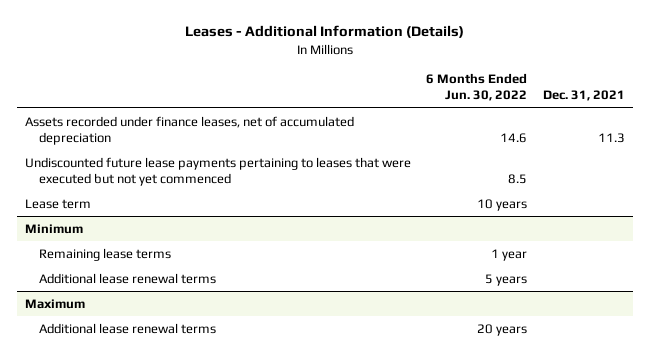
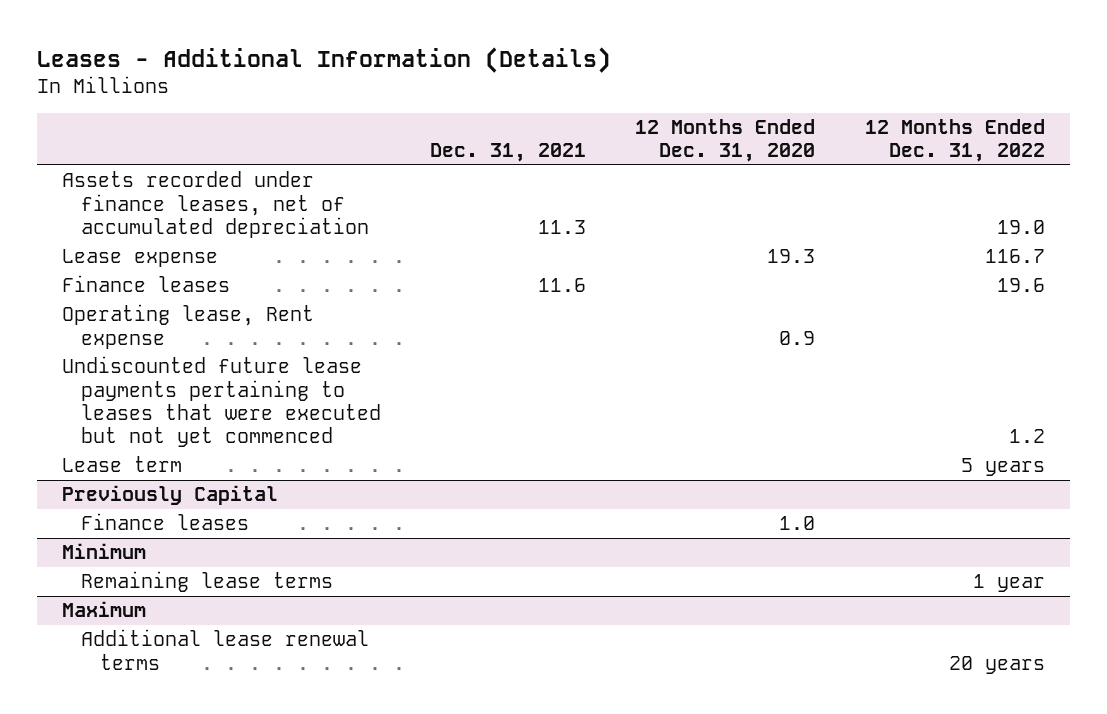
[426,73,528,102] 6 Months Ended Jun. 30, 2022 -> none
none -> [635,118,816,163] 12 Months Ended Dec. 31, 2020
none -> [864,118,1045,163] 12 Months Ended Dec. 31, 2022
none -> [61,249,218,268] Lease expense
none -> [61,275,230,293] Finance leases
none -> [61,304,314,349] Operating lease, Rent expense
none -> [61,485,278,506] Previously Capital
none -> [80,513,249,531] Finance leases
[39,272,217,284] Additional lease renewal terms -> none

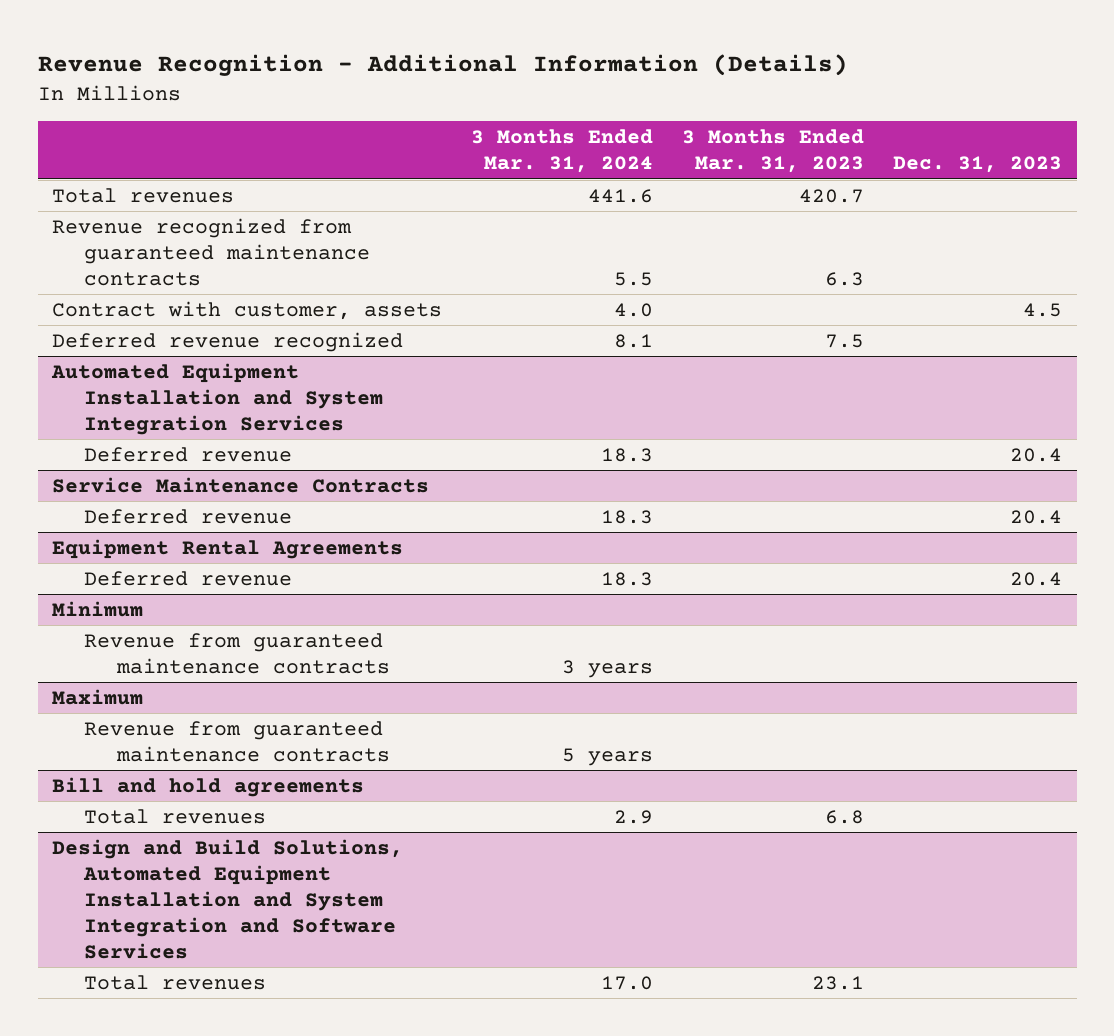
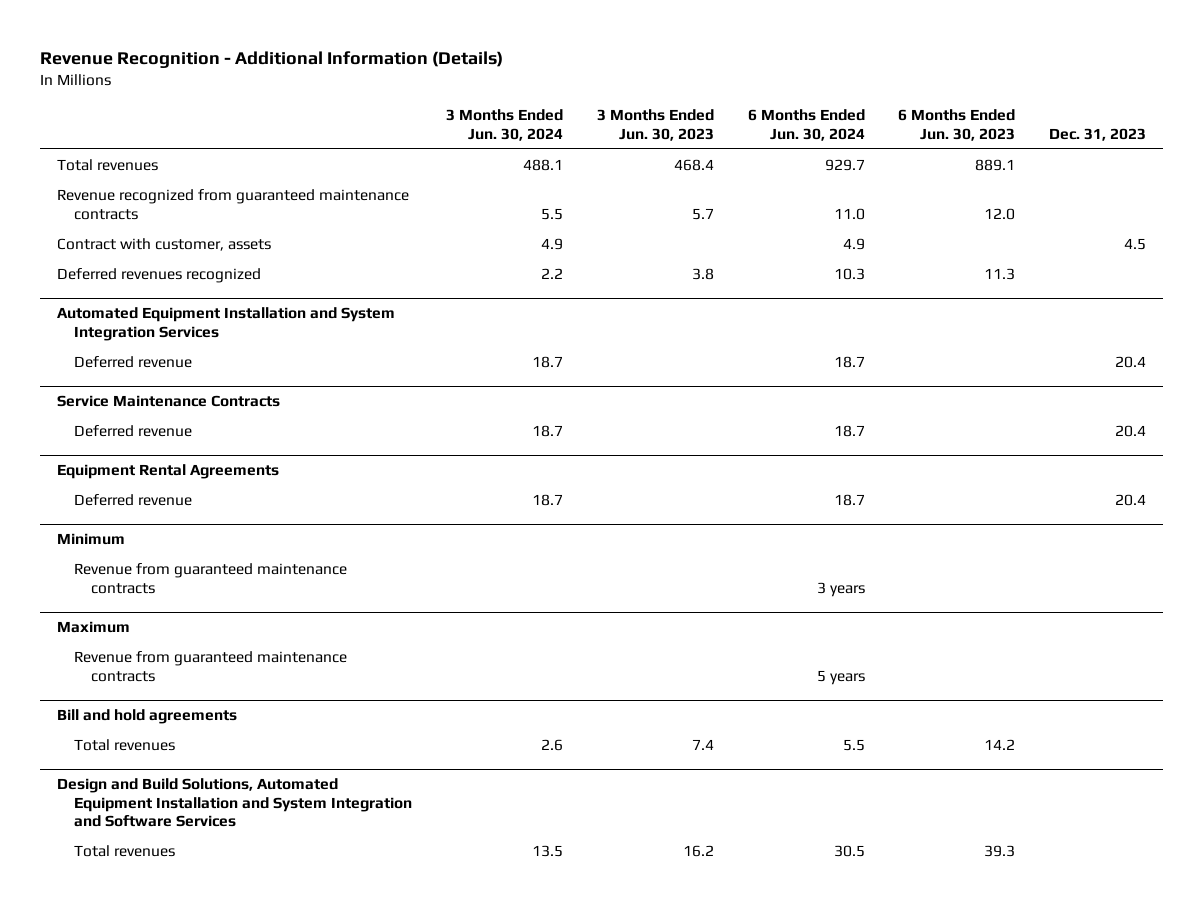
[471,129,654,174] 3 Months Ended Mar. 31, 2024 -> none
[682,129,865,174] 3 Months Ended Mar. 31, 2023 -> none
none -> [445,109,563,141] 3 Months Ended Jun. 30, 2024
none -> [596,109,714,141] 3 Months Ended Jun. 30, 2023
none -> [747,109,865,141] 6 Months Ended Jun. 30, 2024
none -> [898,109,1016,141] 6 Months Ended Jun. 30, 2023
[52,331,404,352] Deferred revenue recognized -> [56,268,261,284] Deferred revenues recognized

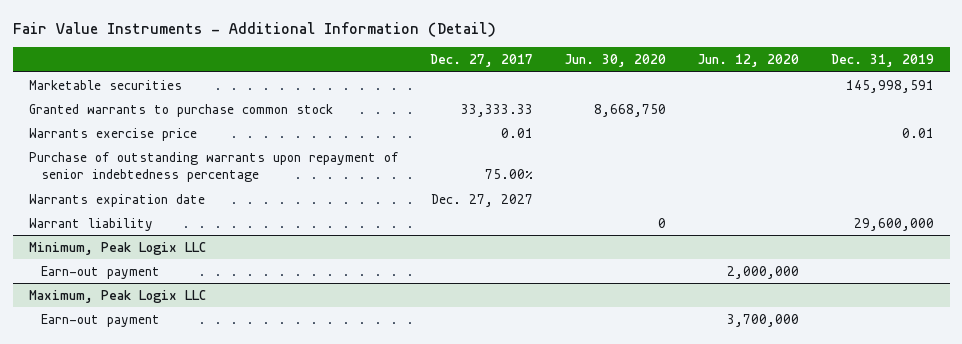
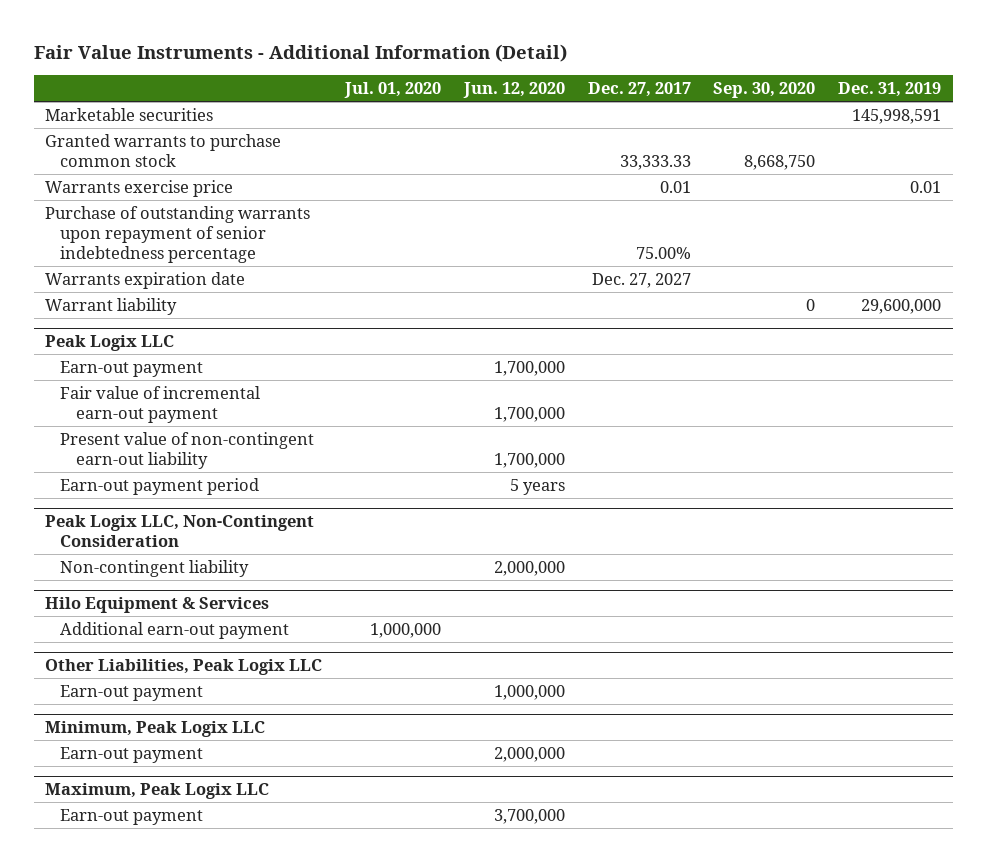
[564,54,666,68] Jun. 30, 2020 -> none
none -> [343,82,441,99] Jul. 01, 2020
none -> [713,82,816,99] Sep. 30, 2020
none -> [45,334,175,351] Peak Logix LLC
none -> [60,360,204,377] Earn-out payment
none -> [60,385,261,424] Fair value of incremental earn-out payment
none -> [60,431,315,470] Present value of non-contingent earn-out liability
none -> [60,477,260,495] Earn-out payment period
none -> [45,514,315,548] Peak Logix LLC, Non-Contingent Consideration
none -> [60,559,250,577] Non-contingent liability
none -> [45,596,270,613] Hilo Equipment & Services
none -> [60,621,290,639] Additional earn-out payment
none -> [45,658,323,675] Other Liabilities, Peak Logix LLC
none -> [60,684,204,701] Earn-out payment

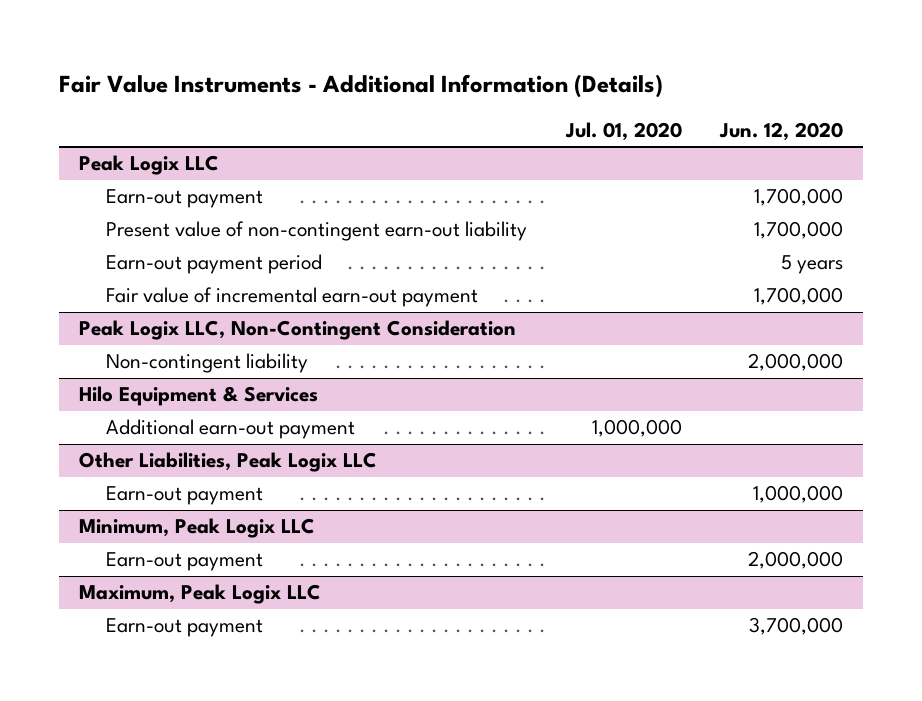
[33,43,567,62] Fair Value Instruments - Additional Information (Detail) -> [59,73,664,98] Fair Value Instruments - Additional Information (Details)
[587,82,691,98] Dec. 27, 2017 -> none
[713,82,816,99] Sep. 30, 2020 -> none
[838,82,942,98] Dec. 31, 2019 -> none
[45,107,214,121] Marketable securities -> none
[45,133,282,168] Granted warrants to purchase common stock -> none
[45,179,234,197] Warrants exercise price -> none
[45,205,311,264] Purchase of outstanding warrants upon repayment of senior indebtedness percentage -> none
[45,271,246,289] Warrants expiration date -> none
[45,297,178,315] Warrant liability -> none
[60,385,261,424] Fair value of incremental earn-out payment -> [105,287,478,308] Fair value of incremental earn-out payment

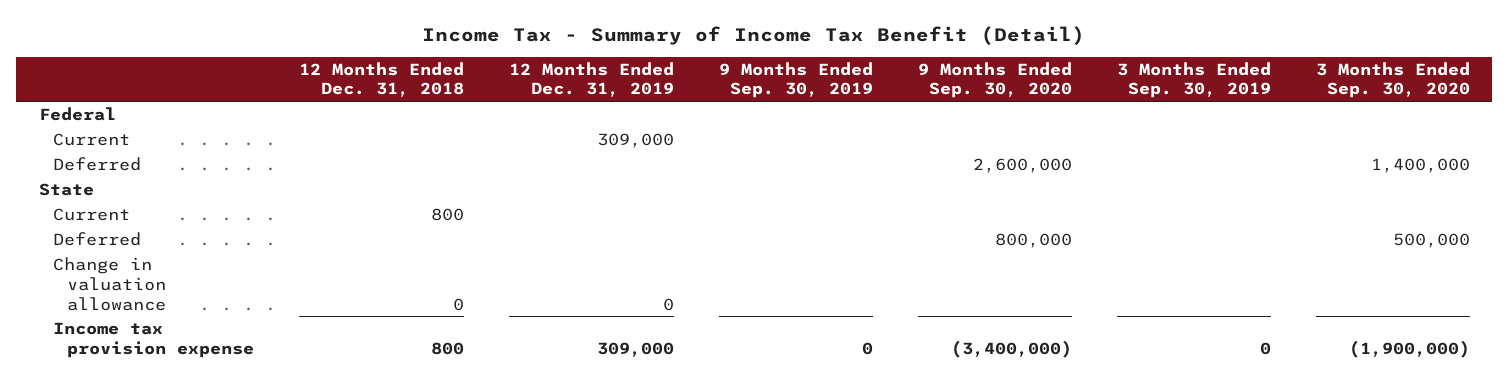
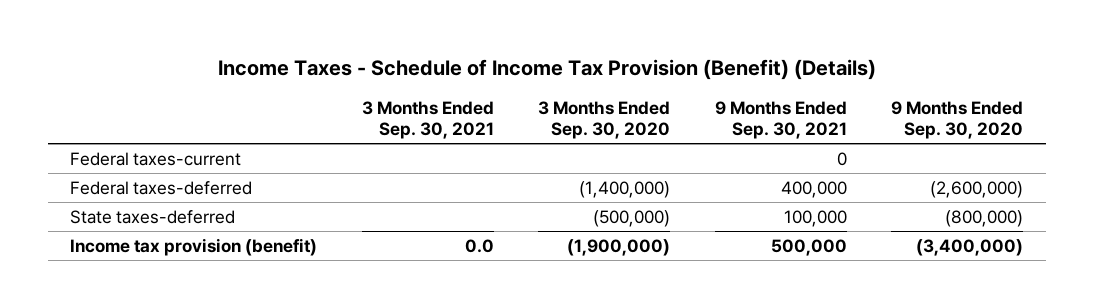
[422,25,1086,45] Income Tax - Summary of Income Tax Benefit (Detail) -> [217,59,876,81] Income Taxes - Schedule of Income Tax Provision (Benefit) (Details)
[298,61,464,98] 12 Months Ended Dec. 31, 2018 -> none
[508,61,674,98] 12 Months Ended Dec. 31, 2019 -> none
[718,61,873,99] 9 Months Ended Sep. 30, 2019 -> none
[1116,61,1271,99] 3 Months Ended Sep. 30, 2019 -> none
none -> [361,101,494,139] 3 Months Ended Sep. 30, 2021
none -> [714,101,847,139] 9 Months Ended Sep. 30, 2021
[38,106,116,121] Federal -> none
[38,182,94,196] State -> none
[52,207,130,221] Current -> none
[52,256,166,311] Change in valuation allowance -> none
[52,132,130,146] Current -> [70,151,242,166] Federal taxes-current
[52,156,141,171] Deferred -> [70,180,253,195] Federal taxes-deferred
[972,157,1072,173] 2,600,000 -> [930,180,1024,198] (2,600,000)
[1370,157,1470,173] 1,400,000 -> [579,180,671,198] (1,400,000)
[52,231,141,246] Deferred -> [70,209,236,224] State taxes-deferred
[994,232,1072,248] 800,000 -> [945,209,1024,227] (800,000)
[1392,232,1470,248] 500,000 -> [593,209,671,227] (500,000)
[52,321,254,358] Income tax provision expense -> [70,237,318,256] Income tax provision (benefit)

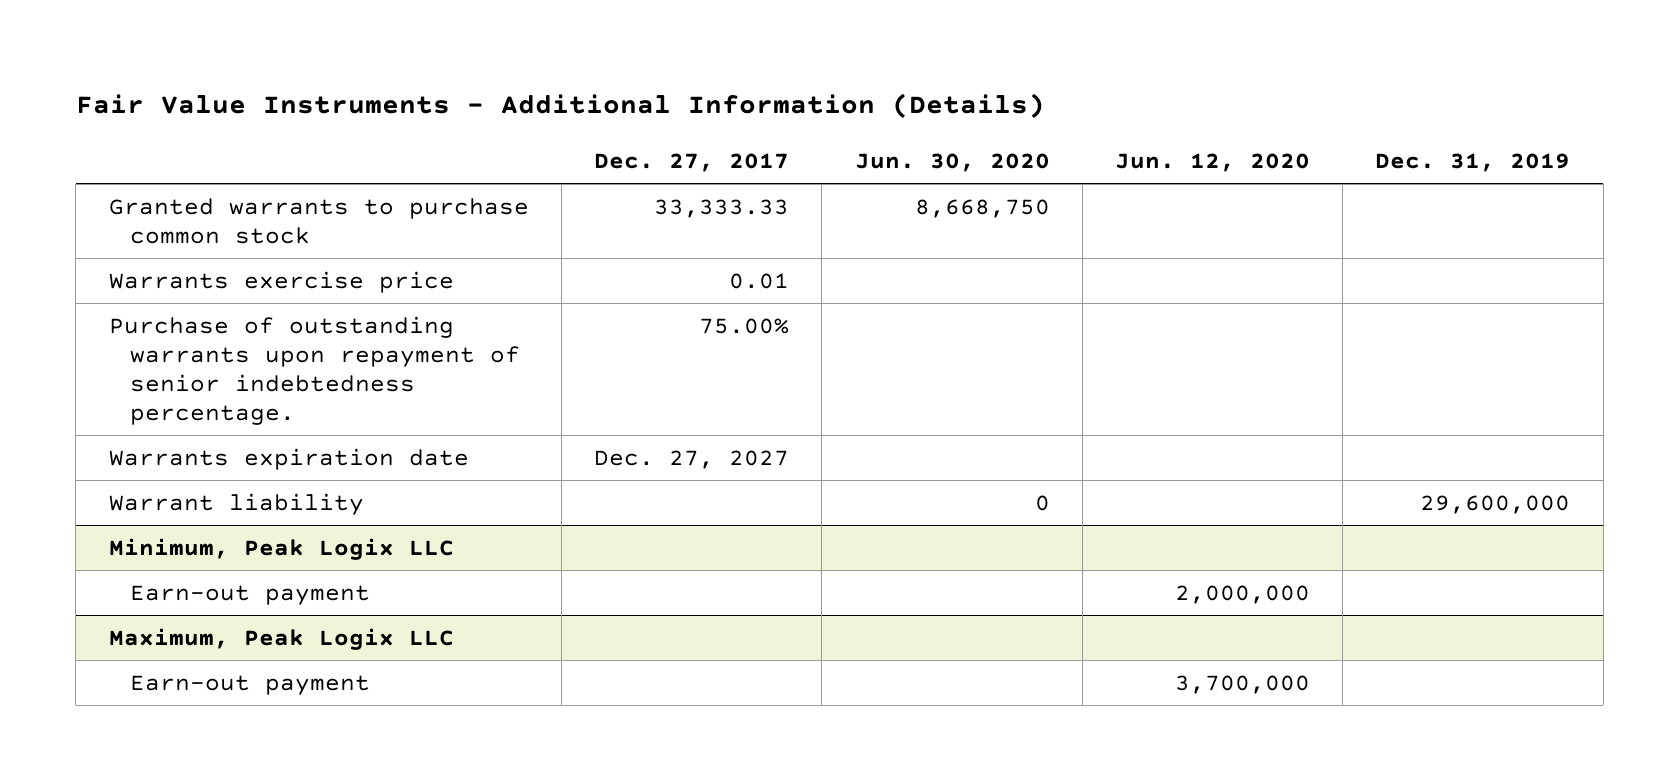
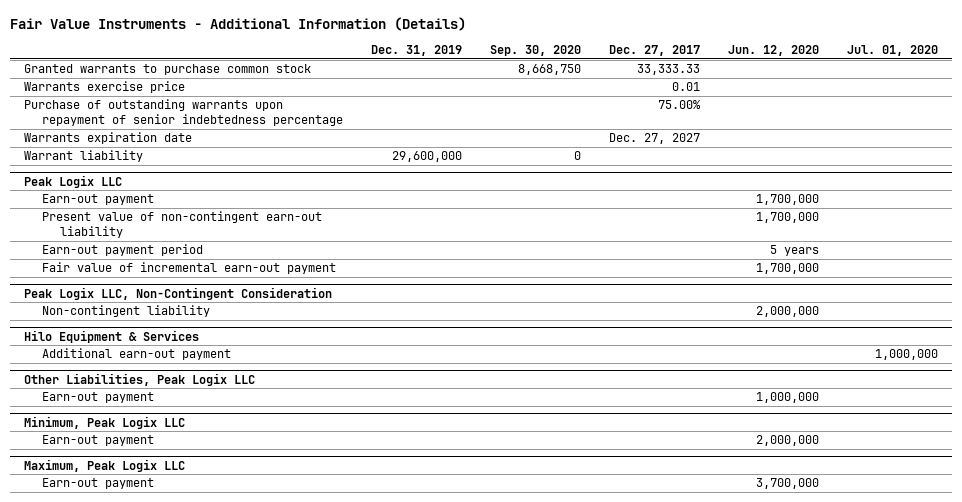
[854,152,1050,172] Jun. 30, 2020 -> none
none -> [490,45,582,57] Sep. 30, 2020
none -> [846,45,938,57] Jul. 01, 2020
[108,315,521,425] Purchase of outstanding warrants upon repayment of senior indebtedness percentage. -> [24,99,344,127] Purchase of outstanding warrants upon repayment of senior indebtedness percentage
none -> [24,174,123,188] Peak Logix LLC
none -> [42,194,155,206] Earn-out payment
none -> [42,211,323,239] Present value of non-contingent earn-out liability
none -> [42,244,204,257] Earn-out payment period
none -> [42,262,337,275] Fair value of incremental earn-out payment
none -> [24,286,333,300] Peak Logix LLC, Non-Contingent Consideration
none -> [42,305,211,318] Non-contingent liability
none -> [24,329,200,343] Hilo Equipment & Services
none -> [42,348,232,361] Additional earn-out payment
none -> [24,372,256,386] Other Liabilities, Peak Logix LLC
none -> [42,392,155,404] Earn-out payment

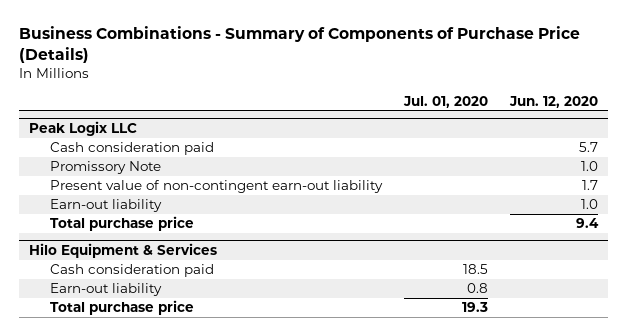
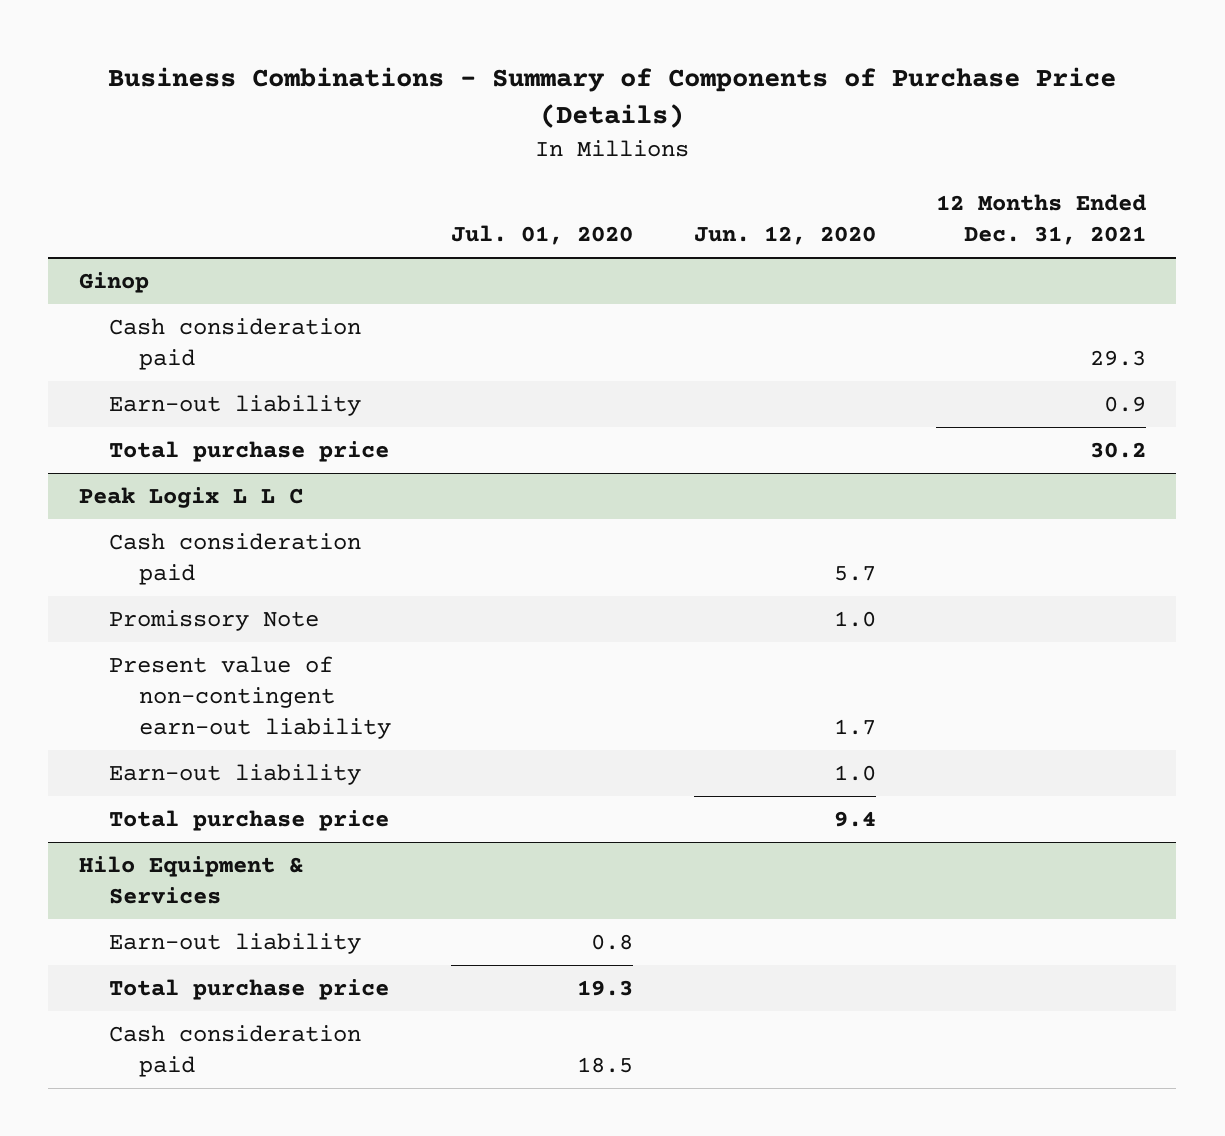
none -> [936,194,1147,245] 12 Months Ended Dec. 31, 2021
none -> [78,272,149,294] Ginop
none -> [108,318,361,371] Cash consideration paid
none -> [108,395,361,417] Earn-out liability
none -> [108,441,389,463] Total purchase price
[29,121,138,137] Peak Logix LLC -> [78,487,303,509] Peak Logix L L C
[49,264,214,278] Cash consideration paid -> [108,1025,361,1078] Cash consideration paid

